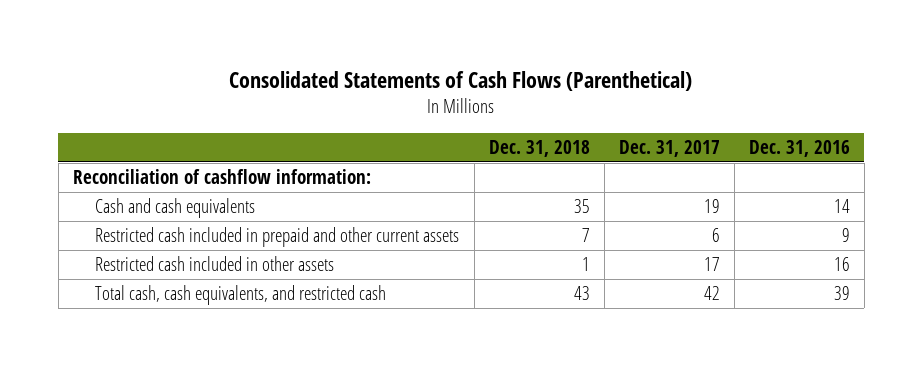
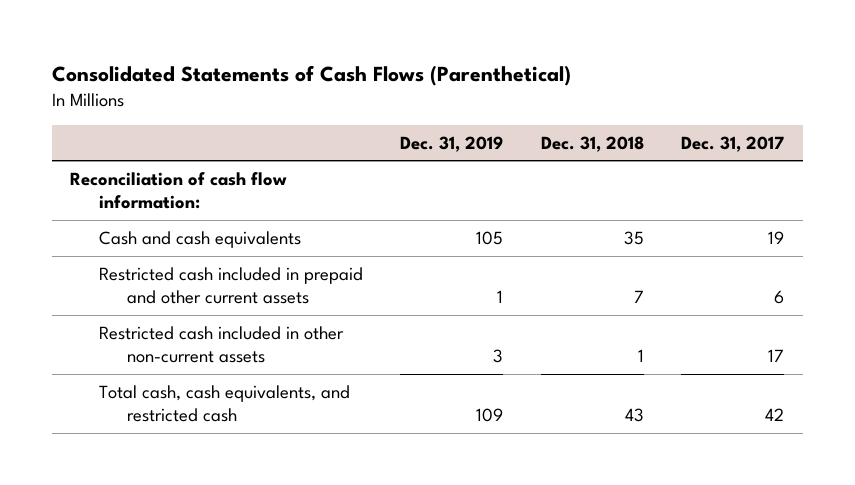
[748,139,850,157] Dec. 31, 2016 -> none
none -> [400,135,504,152] Dec. 31, 2019
[72,169,371,185] Reconciliation of cashflow information: -> [70,172,288,210] Reconciliation of cash flow information:
[95,256,335,272] Restricted cash included in other assets -> [98,326,344,364] Restricted cash included in other non-current assets

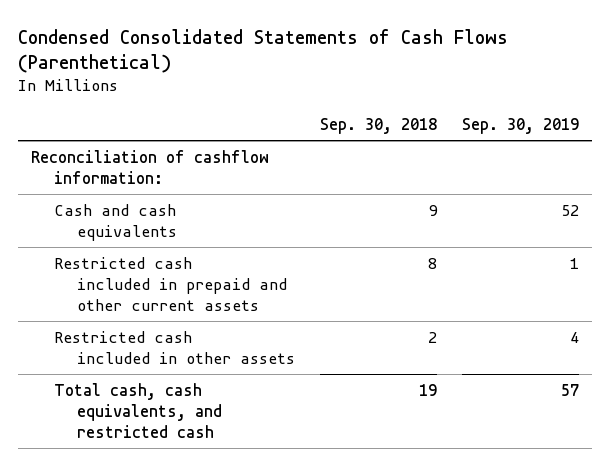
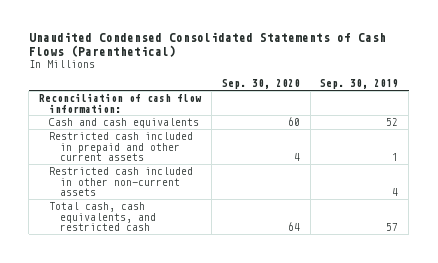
[18,28,509,74] Condensed Consolidated Statements of Cash Flows (Parenthetical) -> [28,32,386,57] Unaudited Condensed Consolidated Statements of Cash Flows (Parenthetical)
[320,117,438,134] Sep. 30, 2018 -> none
none -> [221,79,300,90] Sep. 30, 2020
[30,149,269,184] Reconciliation of cashflow information: -> [39,92,203,113] Reconciliation of cash flow information:
[53,330,295,364] Restricted cash included in other assets -> [49,166,194,197] Restricted cash included in other non-current assets

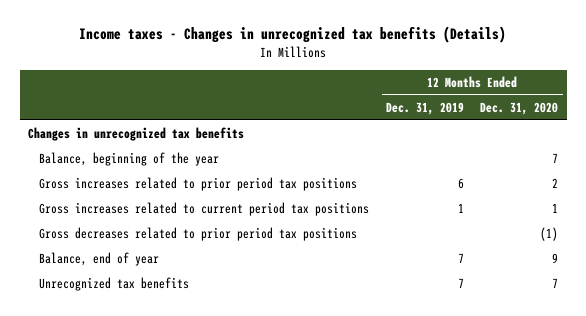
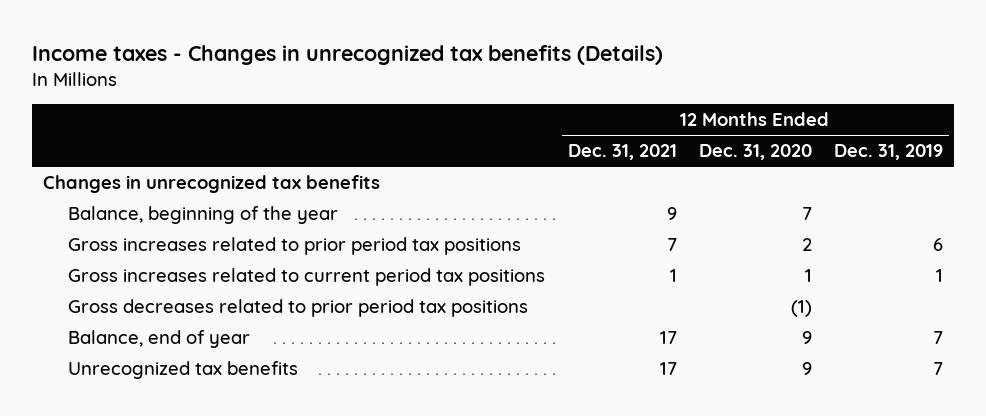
none -> [567,144,677,161] Dec. 31, 2021
[552,277,559,288] 7 -> [801,362,812,376] 9

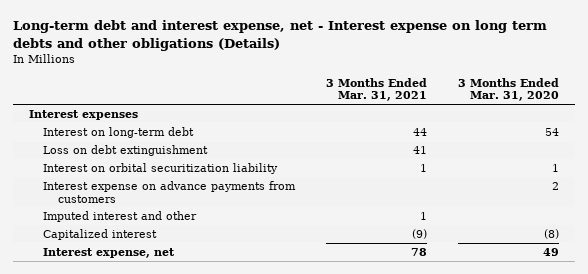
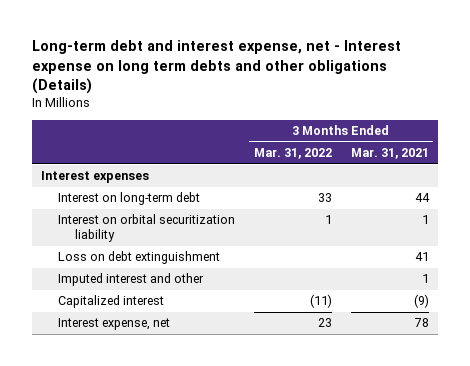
[458,77,560,102] 3 Months Ended Mar. 31, 2020 -> none
none -> [253,148,332,160] Mar. 31, 2022
[43,180,297,203] Interest expense on advance payments from customers -> none
[43,144,209,156] Loss on debt extinguishment -> [58,251,221,265] Loss on debt extinguishment

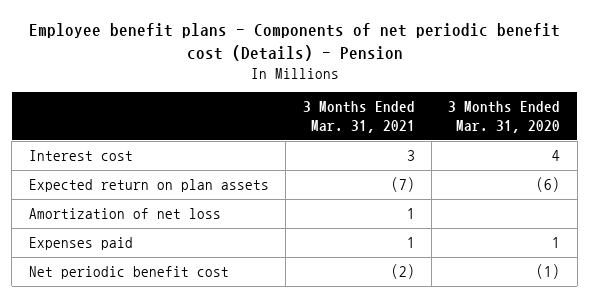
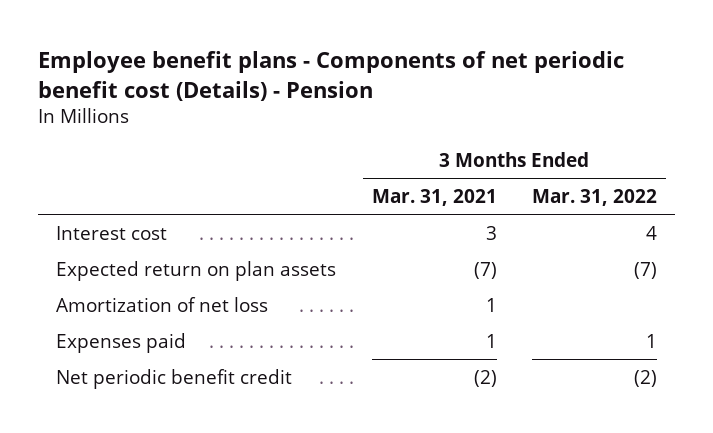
[448,101,561,134] 3 Months Ended Mar. 31, 2020 -> none
none -> [532,189,658,207] Mar. 31, 2022
[28,266,229,280] Net periodic benefit cost -> [56,368,293,389] Net periodic benefit credit

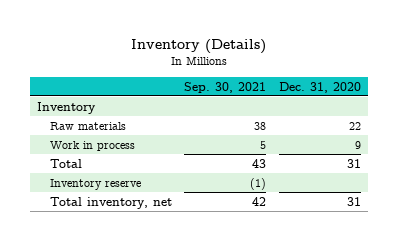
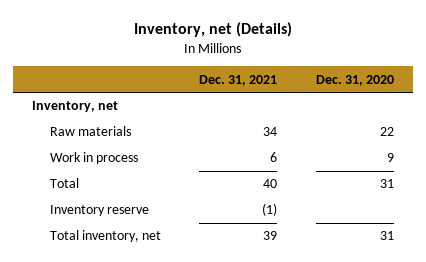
[130,38,266,54] Inventory (Details) -> [134,22,293,38] Inventory, net (Details)
[184,81,267,93] Sep. 30, 2021 -> none
none -> [199,74,278,86] Dec. 31, 2021
[36,101,96,114] Inventory -> [32,101,119,113] Inventory, net

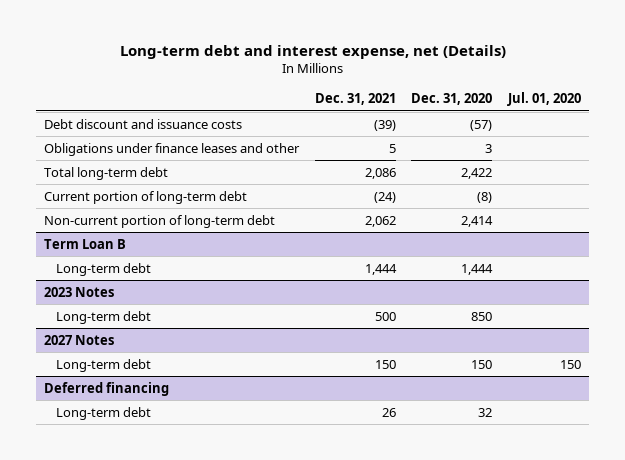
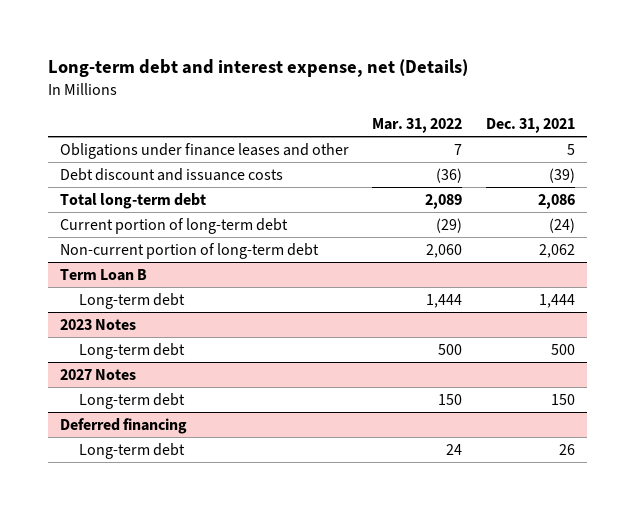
[411,93,493,106] Dec. 31, 2020 -> none
[507,92,582,107] Jul. 01, 2020 -> none
none -> [372,117,463,133] Mar. 31, 2022
[43,118,242,129] Debt discount and issuance costs -> [59,167,283,181] Debt discount and issuance costs

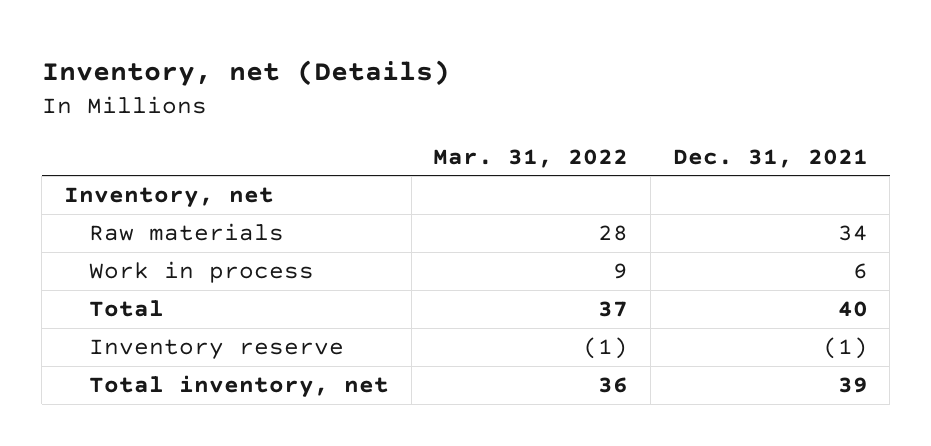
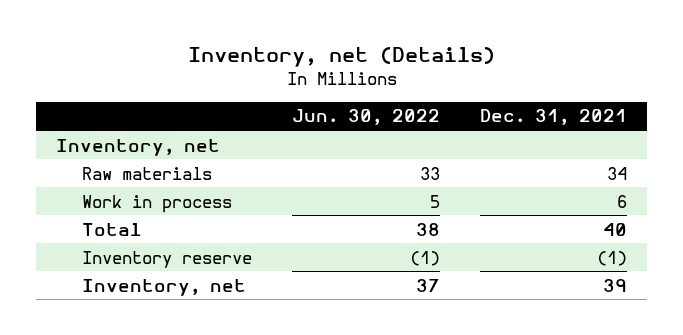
[433,148,629,168] Mar. 31, 2022 -> none
none -> [292,109,441,126] Jun. 30, 2022
[88,375,389,398] Total inventory, net -> [81,278,246,296] Inventory, net

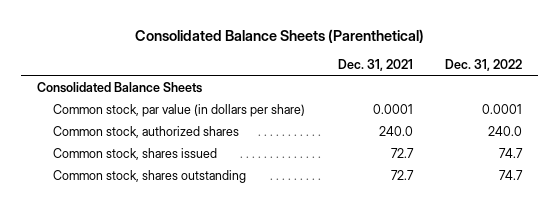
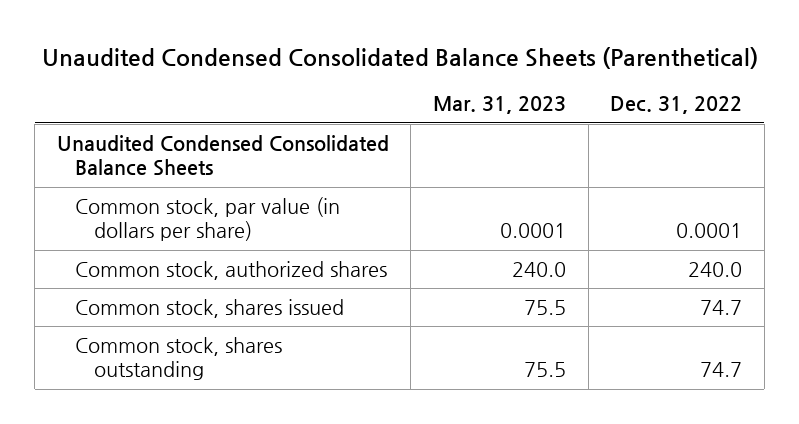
[134,28,424,43] Consolidated Balance Sheets (Parenthetical) -> [41,46,758,69] Unaudited Condensed Consolidated Balance Sheets (Parenthetical)
[337,58,413,71] Dec. 31, 2021 -> none
none -> [433,96,567,115] Mar. 31, 2023
[37,81,203,93] Consolidated Balance Sheets -> [56,134,389,177] Unaudited Condensed Consolidated Balance Sheets

